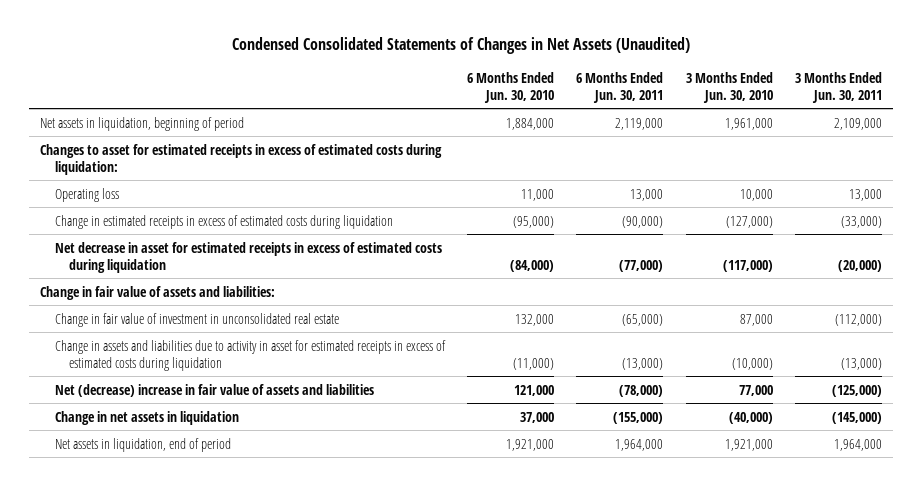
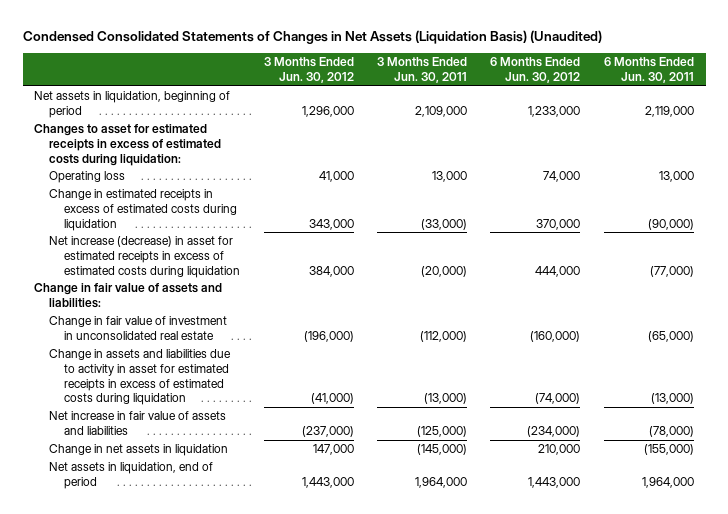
[232,37,691,55] Condensed Consolidated Statements of Changes in Net Assets (Unaudited) -> [22,30,602,45] Condensed Consolidated Statements of Changes in Net Assets (Liquidation Basis) (Unaudited)
[467,71,555,103] 6 Months Ended Jun. 30, 2010 -> none
[685,71,773,103] 3 Months Ended Jun. 30, 2010 -> none
none -> [263,57,354,84] 3 Months Ended Jun. 30, 2012
none -> [490,57,581,84] 6 Months Ended Jun. 30, 2012
[54,241,442,273] Net decrease in asset for estimated receipts in excess of estimated costs during liquidation -> [49,236,241,278] Net increase (decrease) in asset for estimated receipts in excess of estimated costs during liquidation
[54,383,374,397] Net (decrease) increase in fair value of assets and liabilities -> [49,411,227,436] Net increase in fair value of assets and liabilities

